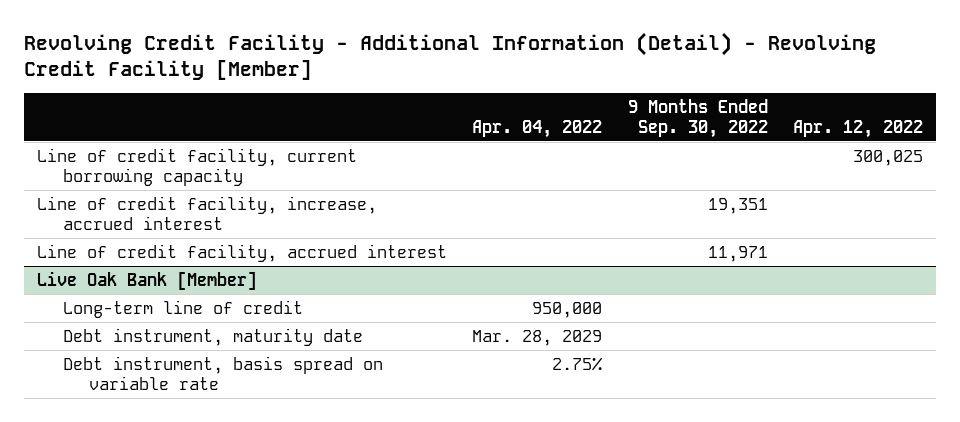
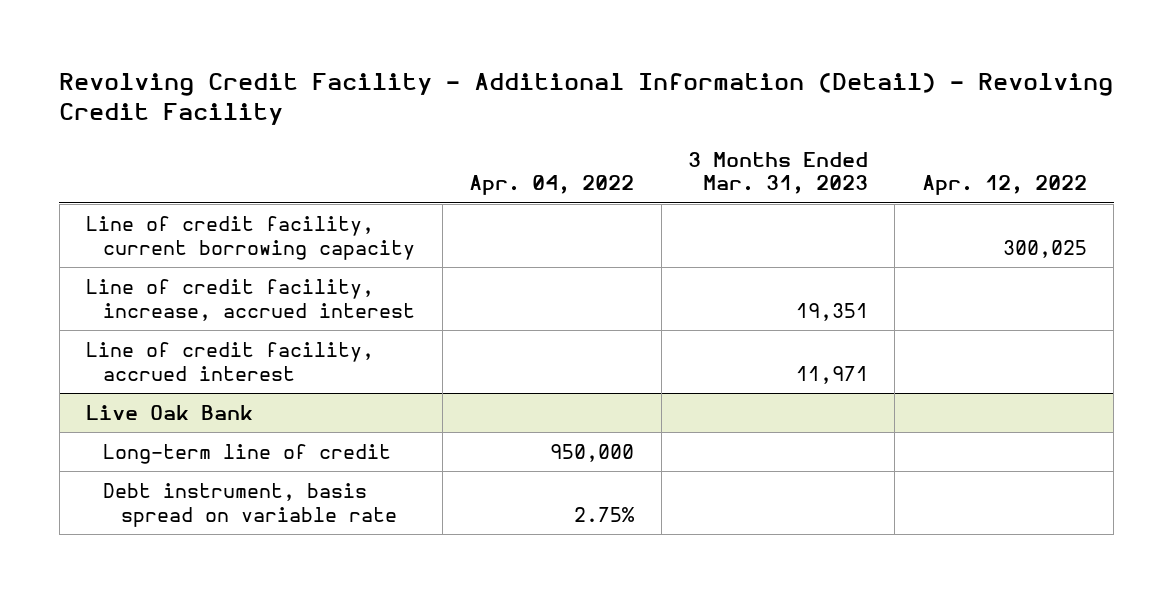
[23,32,876,81] Revolving Credit Facility - Additional Information (Detail) - Revolving Credit Facility [Member] -> [59,72,1114,126] Revolving Credit Facility - Additional Information (Detail) - Revolving Credit Facility
[627,99,768,139] 9 Months Ended Sep. 30, 2022 -> none
none -> [687,151,868,195] 3 Months Ended Mar. 31, 2023
[36,270,257,290] Live Oak Bank [Member] -> [86,405,254,421] Live Oak Bank
[62,327,363,346] Debt instrument, maturity date -> none

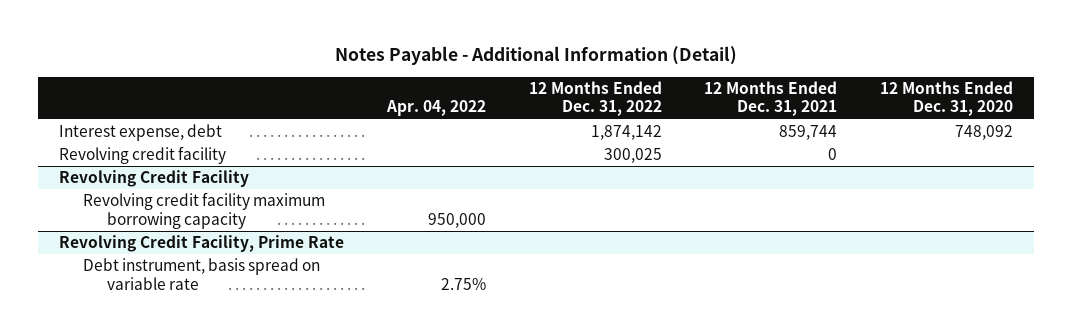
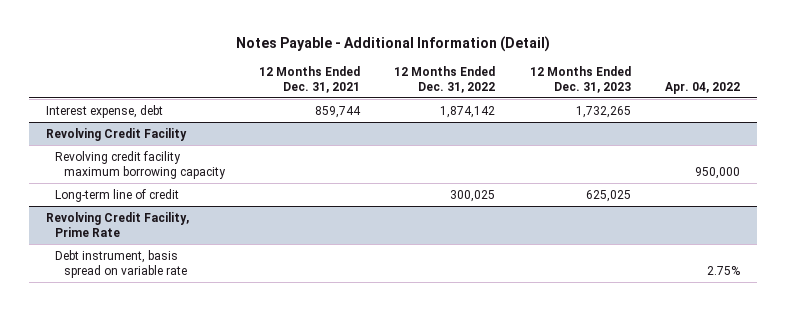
[880,81,1014,117] 12 Months Ended Dec. 31, 2020 -> none
none -> [529,65,631,93] 12 Months Ended Dec. 31, 2023
[59,146,227,165] Revolving credit facility -> none
none -> [55,189,180,203] Long-term line of credit

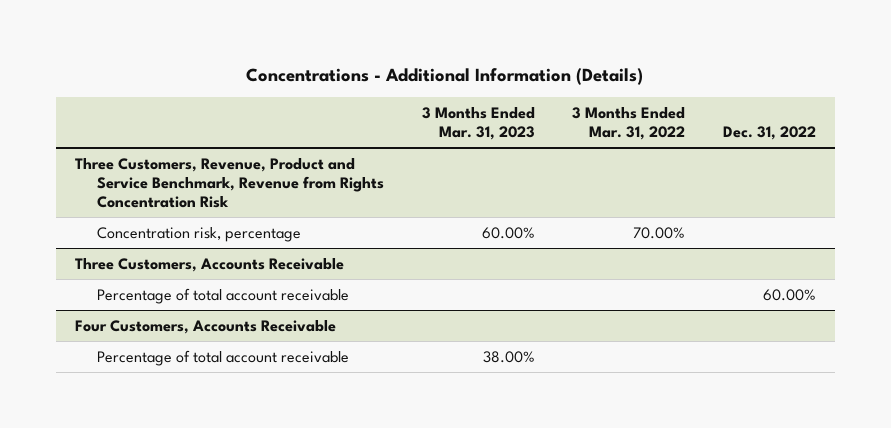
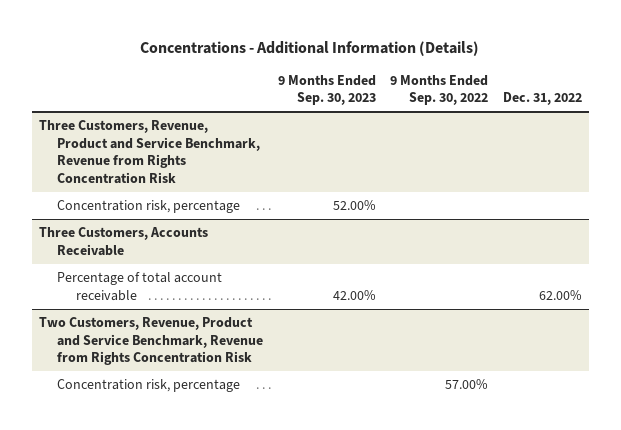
[421,107,535,141] 3 Months Ended Mar. 31, 2023 -> none
[572,107,686,141] 3 Months Ended Mar. 31, 2022 -> none
none -> [277,74,376,106] 9 Months Ended Sep. 30, 2023
none -> [390,74,489,106] 9 Months Ended Sep. 30, 2022
[74,319,336,334] Four Customers, Accounts Receivable -> none
[97,349,350,366] Percentage of total account receivable -> none
[762,288,816,301] 60.00% -> [538,289,582,300] 62.00%
none -> [38,317,264,366] Two Customers, Revenue, Product and Service Benchmark, Revenue from Rights Concentration Risk
none -> [57,379,241,393] Concentration risk, percentage

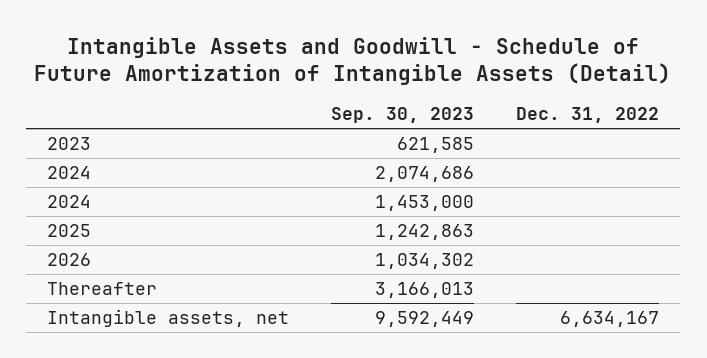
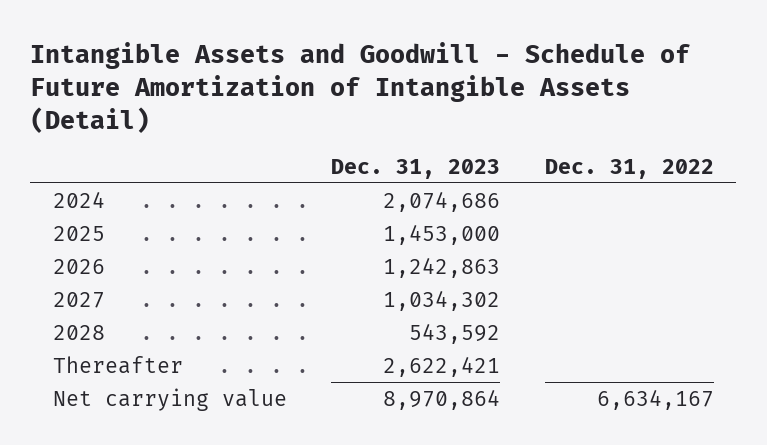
[331,107,475,124] Sep. 30, 2023 -> none
none -> [331,158,501,179] Dec. 31, 2023
[47,137,92,151] 2023 -> none
[47,195,92,209] 2024 -> none
none -> [52,291,105,308] 2027
none -> [52,324,105,340] 2028
[47,309,290,328] Intangible assets, net -> [52,387,287,411] Net carrying value

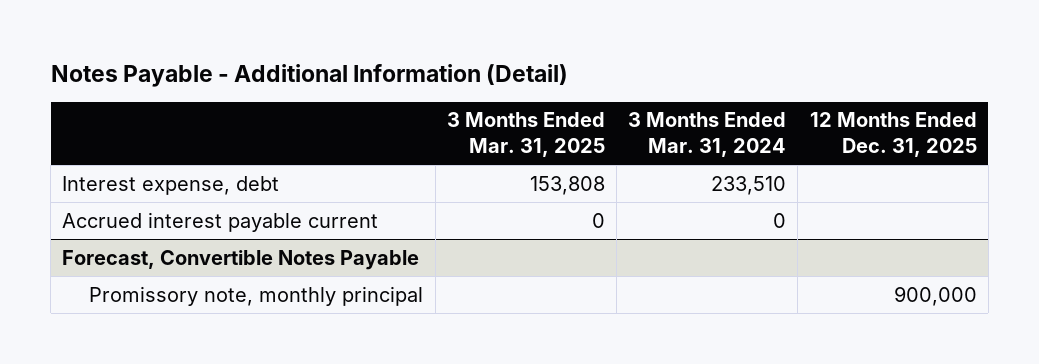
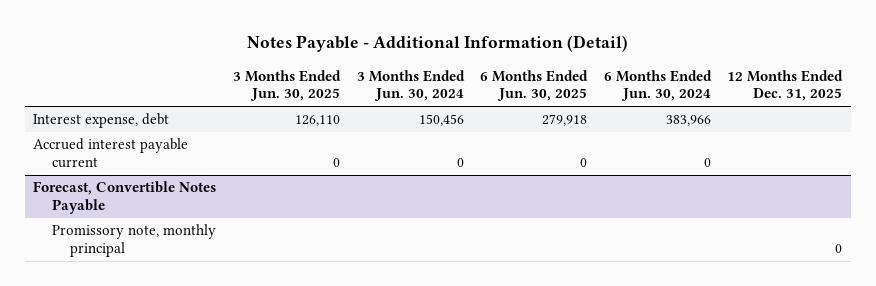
[446,112,605,158] 3 Months Ended Mar. 31, 2025 -> none
[628,112,787,158] 3 Months Ended Mar. 31, 2024 -> none
none -> [232,69,341,102] 3 Months Ended Jun. 30, 2025
none -> [356,69,465,102] 3 Months Ended Jun. 30, 2024
none -> [480,69,589,102] 6 Months Ended Jun. 30, 2025
none -> [603,69,712,102] 6 Months Ended Jun. 30, 2024
[893,285,977,306] 900,000 -> [835,244,843,254] 0

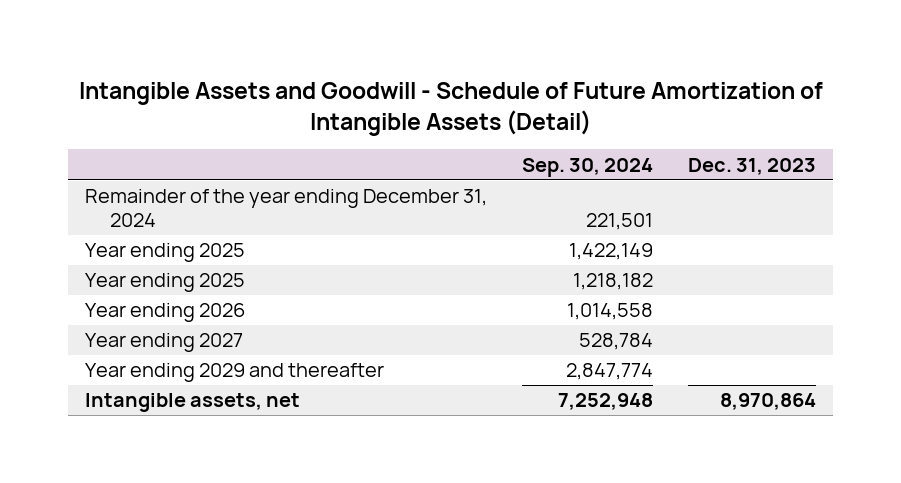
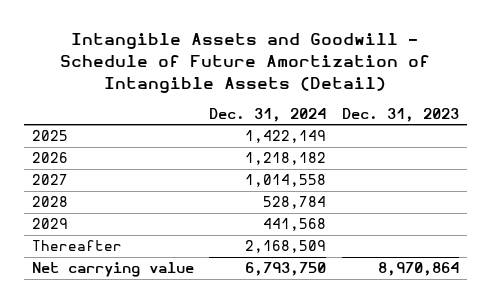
[522,157,654,177] Sep. 30, 2024 -> none
none -> [209,107,327,122] Dec. 31, 2024
[85,189,488,227] Remainder of the year ending December 31, 2024 -> none
[85,363,385,383] Year ending 2029 and thereafter -> none
[85,243,246,263] Year ending 2025 -> [31,130,68,142] 2025
[85,273,246,293] Year ending 2025 -> [31,152,68,164] 2026
[85,303,246,323] Year ending 2026 -> [31,174,68,186] 2027
[85,333,244,353] Year ending 2027 -> [31,196,68,208] 2028
none -> [31,218,68,230] 2029
none -> [31,240,122,252] Thereafter
[85,393,301,413] Intangible assets, net -> [31,262,194,278] Net carrying value

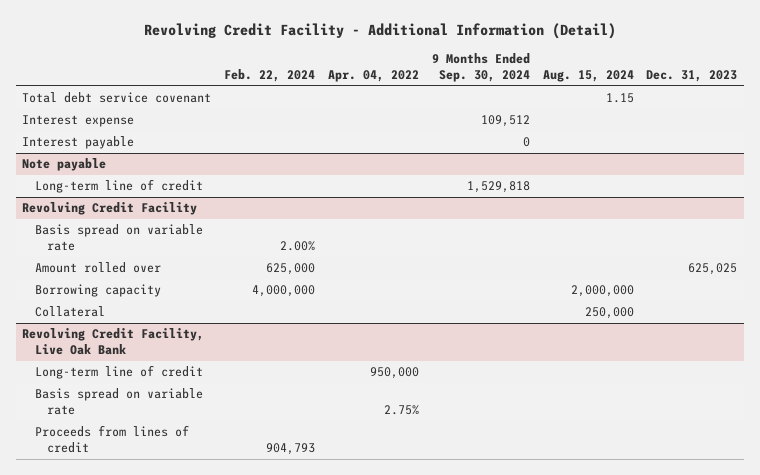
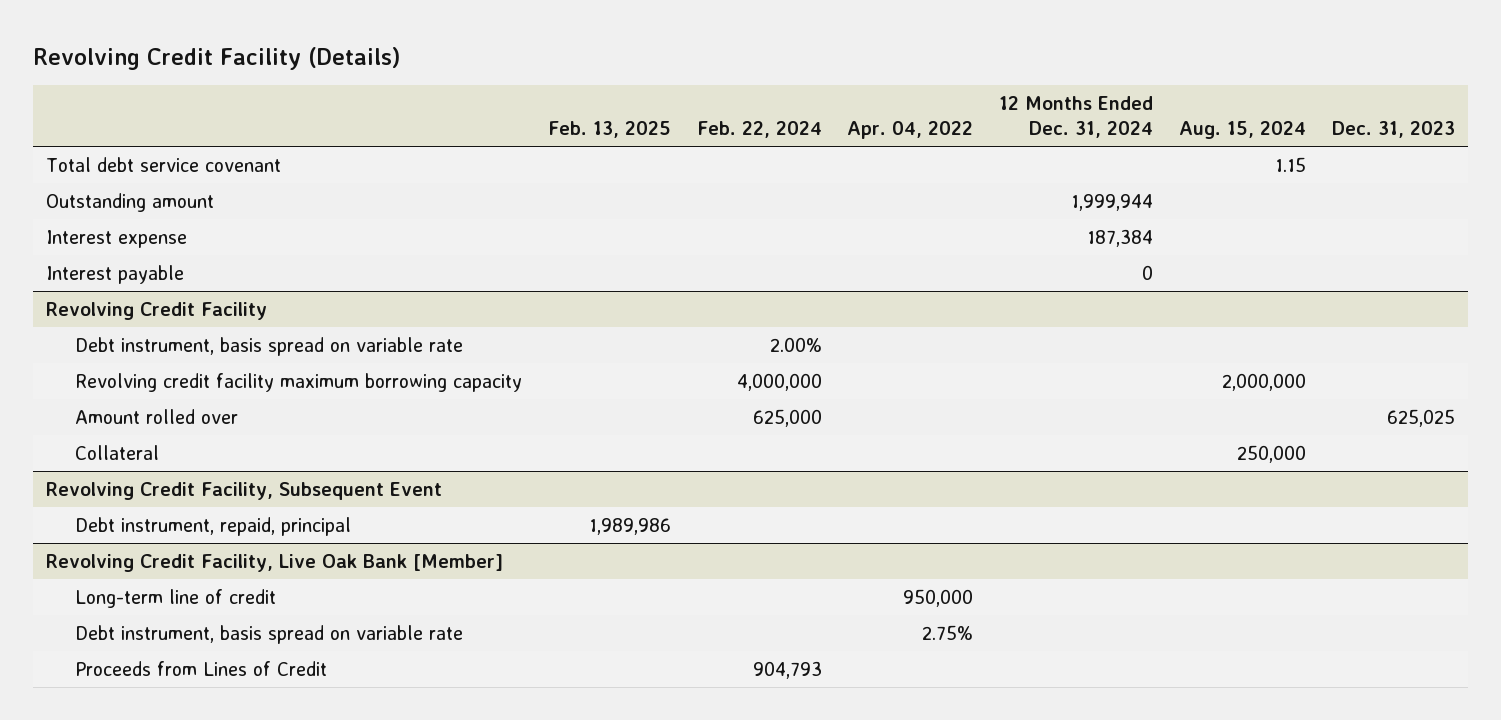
[143,23,616,40] Revolving Credit Facility - Additional Information (Detail) -> [33,46,401,70] Revolving Credit Facility (Details)
[431,53,530,83] 9 Months Ended Sep. 30, 2024 -> none
none -> [547,120,671,138] Feb. 13, 2025
none -> [999,96,1154,138] 12 Months Ended Dec. 31, 2024
none -> [46,192,215,212] Outstanding amount
[22,158,107,172] Note payable -> none
[34,179,203,194] Long-term line of credit -> none
[34,224,203,252] Basis spread on variable rate -> [75,336,464,356] Debt instrument, basis spread on variable rate
none -> [75,372,523,392] Revolving credit facility maximum borrowing capacity
[34,284,161,298] Borrowing capacity -> none
none -> [46,481,443,500] Revolving Credit Facility, Subsequent Event
none -> [75,516,352,536] Debt instrument, repaid, principal
[22,328,205,356] Revolving Credit Facility, Live Oak Bank -> [46,553,504,572] Revolving Credit Facility, Live Oak Bank [Member]
[34,388,203,416] Basis spread on variable rate -> [75,624,464,644] Debt instrument, basis spread on variable rate
[34,425,189,454] Proceeds from lines of credit -> [75,660,328,676] Proceeds from Lines of Credit

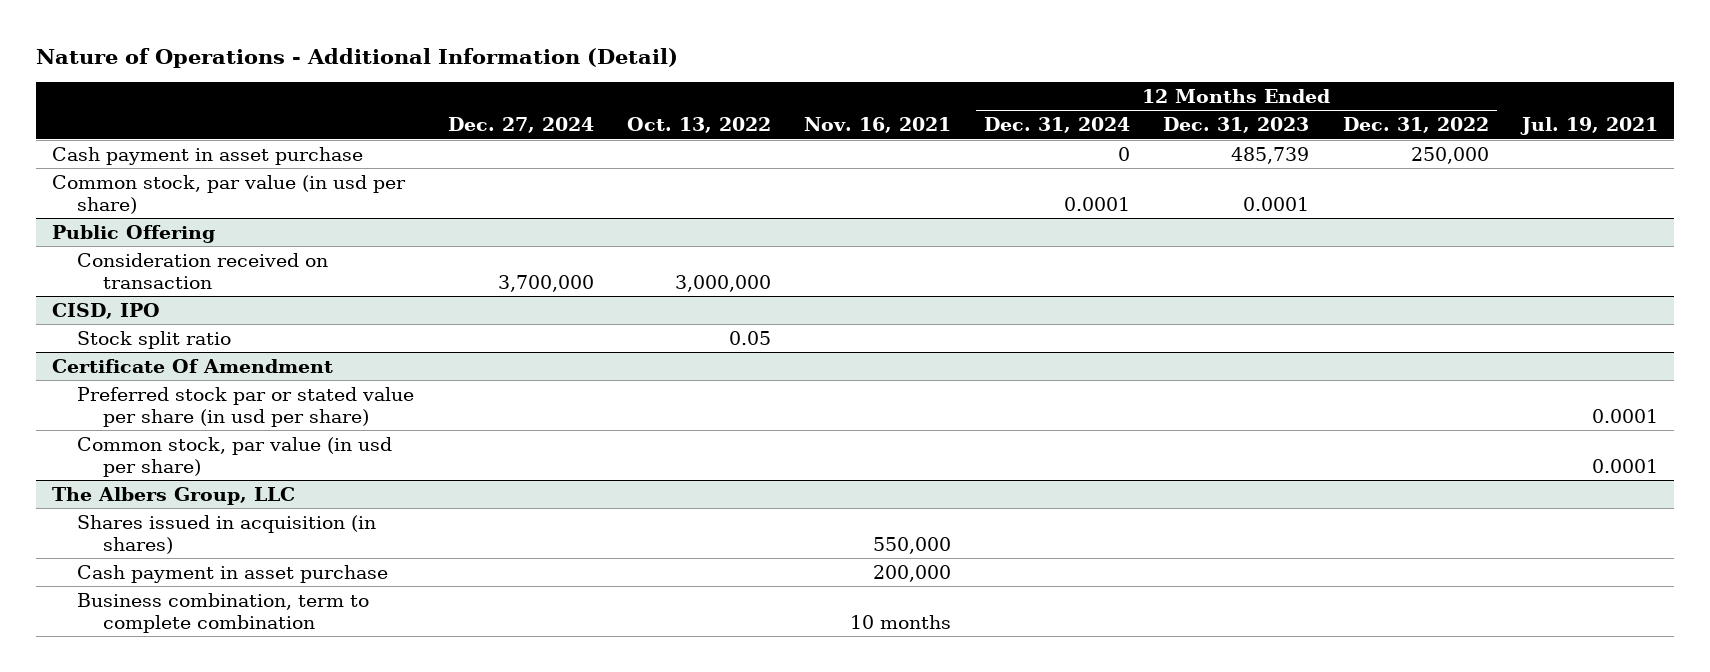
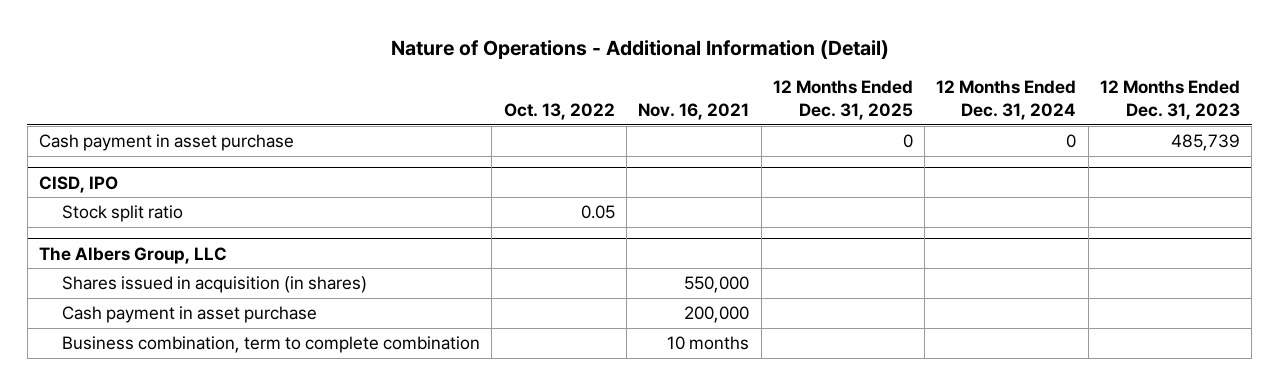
[447,117,594,134] Dec. 27, 2024 -> none
[1342,117,1489,134] Dec. 31, 2022 -> none
[1519,117,1658,136] Jul. 19, 2021 -> none
none -> [772,80,913,121] 12 Months Ended Dec. 31, 2025
[52,174,407,215] Common stock, par value (in usd per share) -> none
[52,224,216,243] Public Offering -> none
[77,252,329,290] Consideration received on transaction -> none
[52,358,334,373] Certificate Of Amendment -> none
[77,386,415,428] Preferred stock par or stated value per share (in usd per share) -> none
[77,436,393,478] Common stock, par value (in usd per share) -> none

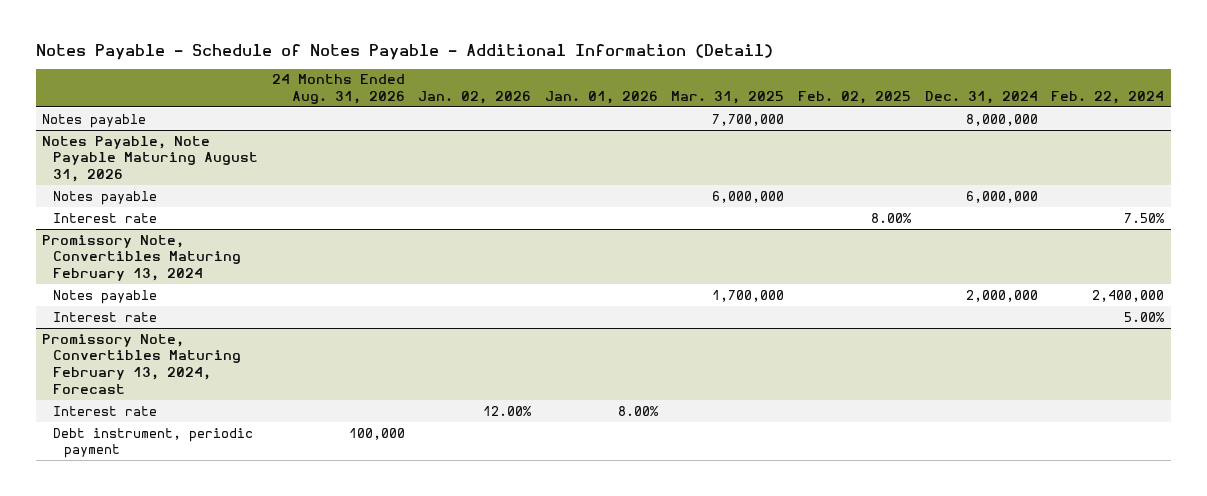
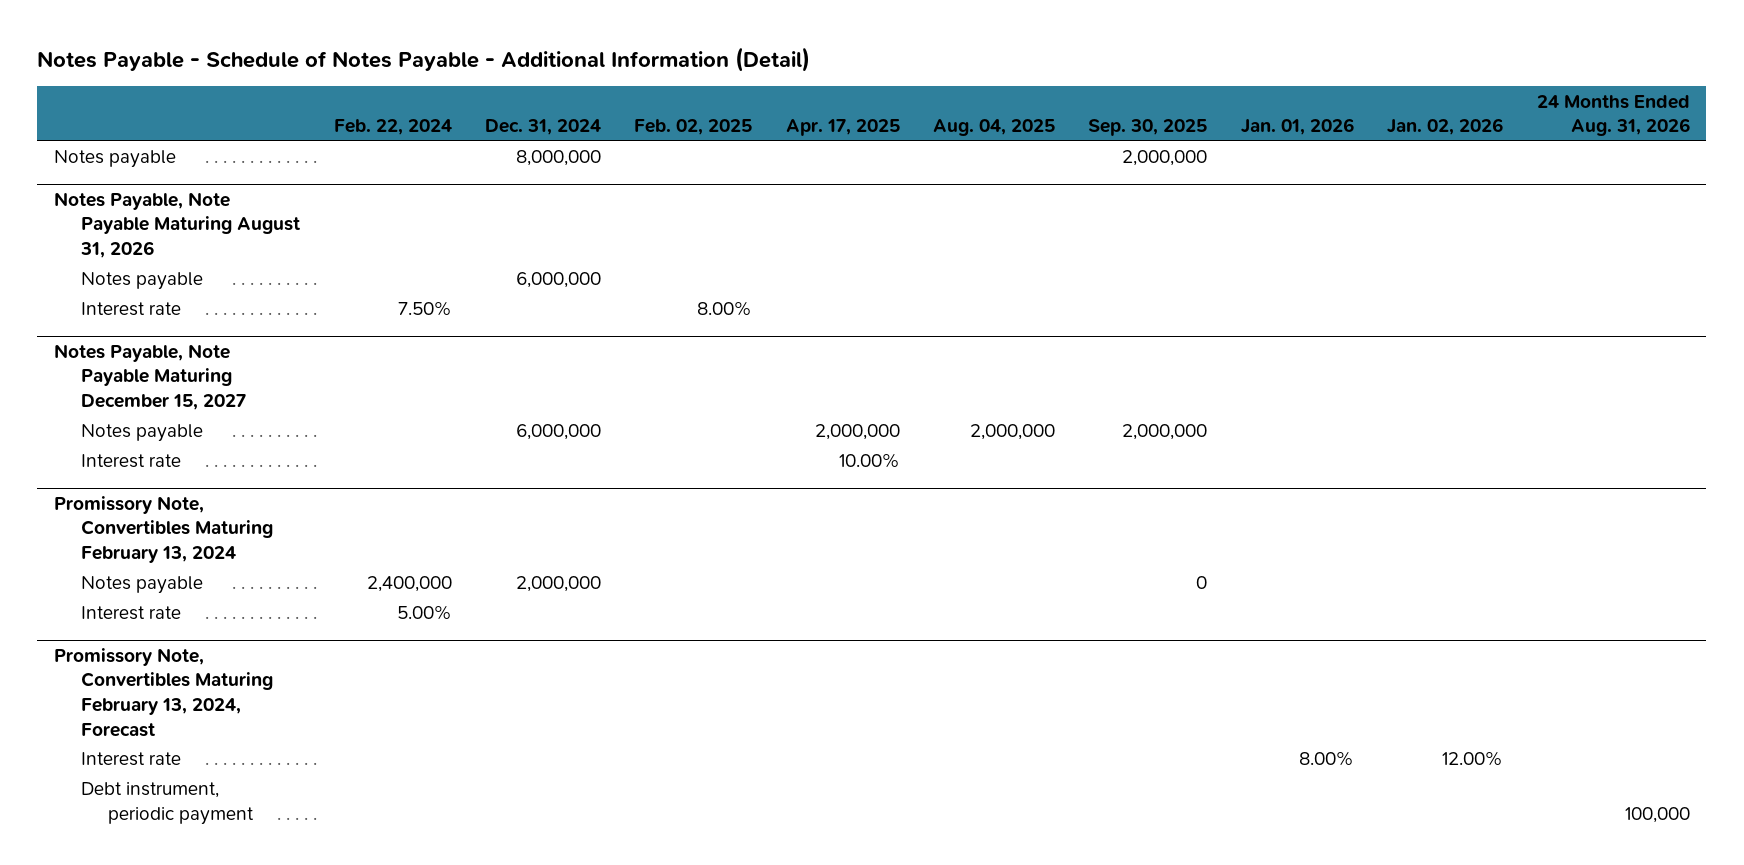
[671,90,785,104] Mar. 31, 2025 -> none
none -> [785,119,900,137] Apr. 17, 2025
none -> [933,119,1056,137] Aug. 04, 2025
none -> [1088,119,1208,137] Sep. 30, 2025
none -> [53,343,247,411] Notes Payable, Note Payable Maturing December 15, 2027
none -> [81,424,204,443] Notes payable
none -> [81,454,182,469] Interest rate

